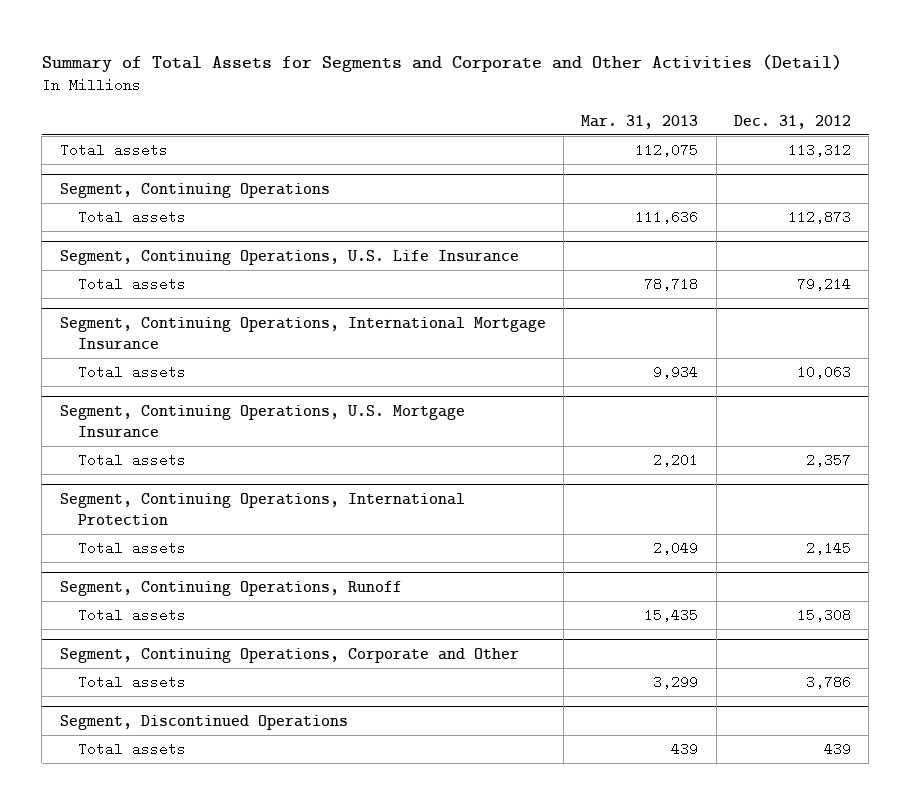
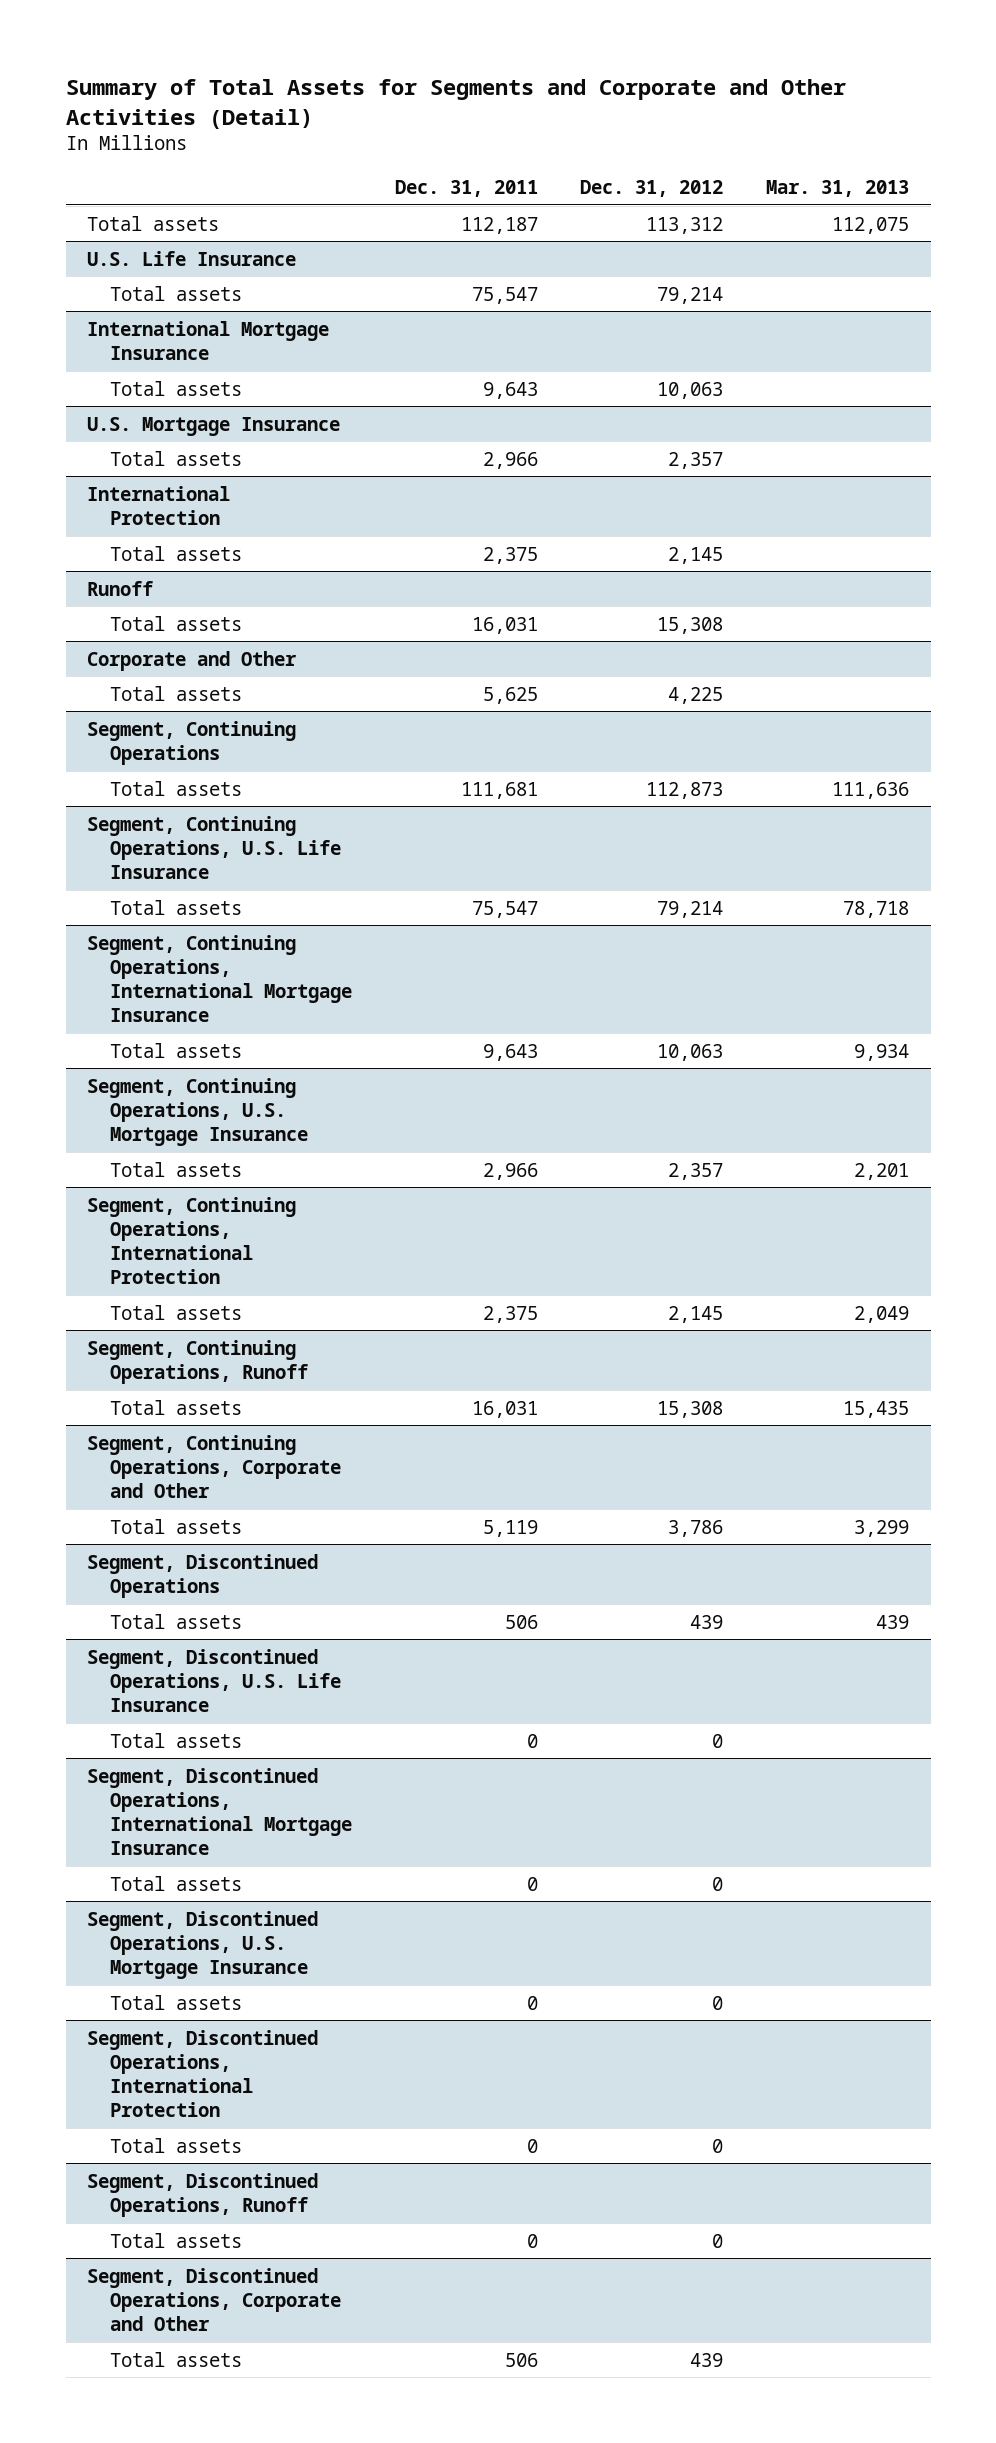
none -> [394,179,538,197] Dec. 31, 2011
none -> [86,250,296,266] U.S. Life Insurance
none -> [109,285,242,301] Total assets
none -> [86,320,329,360] International Mortgage Insurance
none -> [109,380,242,396] Total assets
none -> [86,416,340,436] U.S. Mortgage Insurance
none -> [109,450,242,466] Total assets
none -> [86,485,230,525] International Protection
none -> [109,545,242,561] Total assets
none -> [86,580,154,596] Runoff
none -> [109,615,242,631] Total assets
none -> [86,650,297,671] Corporate and Other
none -> [109,685,242,701] Total assets
none -> [86,1648,341,1712] Segment, Discontinued Operations, U.S. Life Insurance
none -> [109,1732,242,1748] Total assets
none -> [86,1767,352,1855] Segment, Discontinued Operations, International Mortgage Insurance
none -> [109,1875,242,1891] Total assets
none -> [86,1910,318,1979] Segment, Discontinued Operations, U.S. Mortgage Insurance
none -> [109,1994,242,2010] Total assets
none -> [86,2029,318,2117] Segment, Discontinued Operations, International Protection
none -> [109,2137,242,2153] Total assets
none -> [86,2172,318,2217] Segment, Discontinued Operations, Runoff
none -> [109,2232,242,2248] Total assets
none -> [86,2267,341,2331] Segment, Discontinued Operations, Corporate and Other
none -> [109,2351,242,2367] Total assets

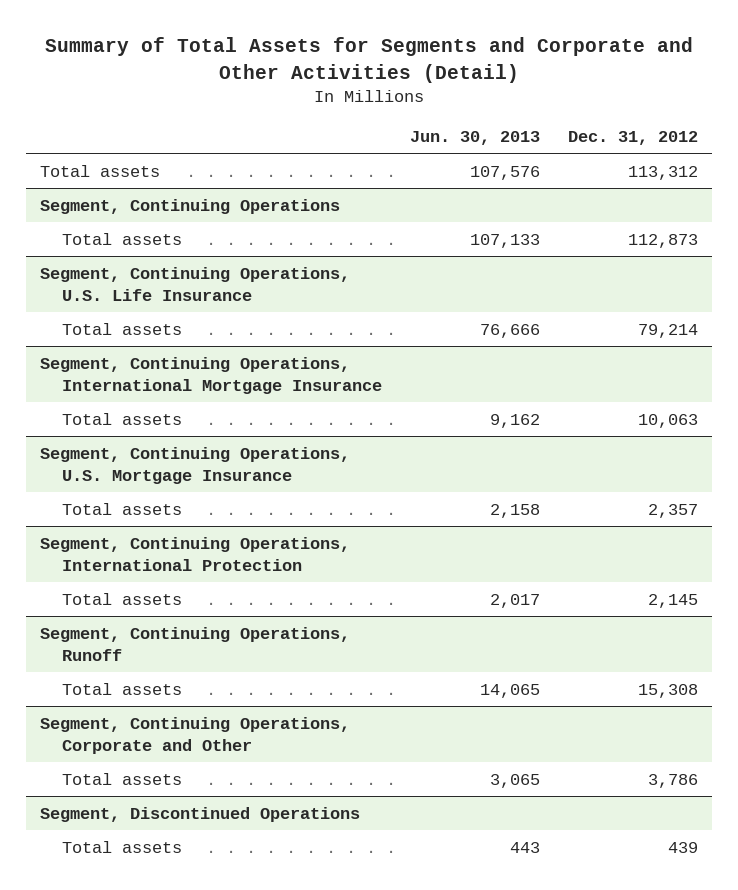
[394,179,538,197] Dec. 31, 2011 -> none
[766,179,910,197] Mar. 31, 2013 -> none
none -> [409,130,540,145] Jun. 30, 2013
[86,250,296,266] U.S. Life Insurance -> none
[109,285,242,301] Total assets -> none
[86,320,329,360] International Mortgage Insurance -> none
[109,380,242,396] Total assets -> none
[86,416,340,436] U.S. Mortgage Insurance -> none
[109,450,242,466] Total assets -> none
[86,485,230,525] International Protection -> none
[109,545,242,561] Total assets -> none
[86,580,154,596] Runoff -> none
[109,615,242,631] Total assets -> none
[86,650,297,671] Corporate and Other -> none
[109,685,242,701] Total assets -> none
[86,1648,341,1712] Segment, Discontinued Operations, U.S. Life Insurance -> none
[109,1732,242,1748] Total assets -> none
[86,1767,352,1855] Segment, Discontinued Operations, International Mortgage Insurance -> none
[109,1875,242,1891] Total assets -> none
[86,1910,318,1979] Segment, Discontinued Operations, U.S. Mortgage Insurance -> none
[109,1994,242,2010] Total assets -> none
[86,2029,318,2117] Segment, Discontinued Operations, International Protection -> none
[109,2137,242,2153] Total assets -> none
[86,2172,318,2217] Segment, Discontinued Operations, Runoff -> none
[109,2232,242,2248] Total assets -> none
[86,2267,341,2331] Segment, Discontinued Operations, Corporate and Other -> none
[109,2351,242,2367] Total assets -> none

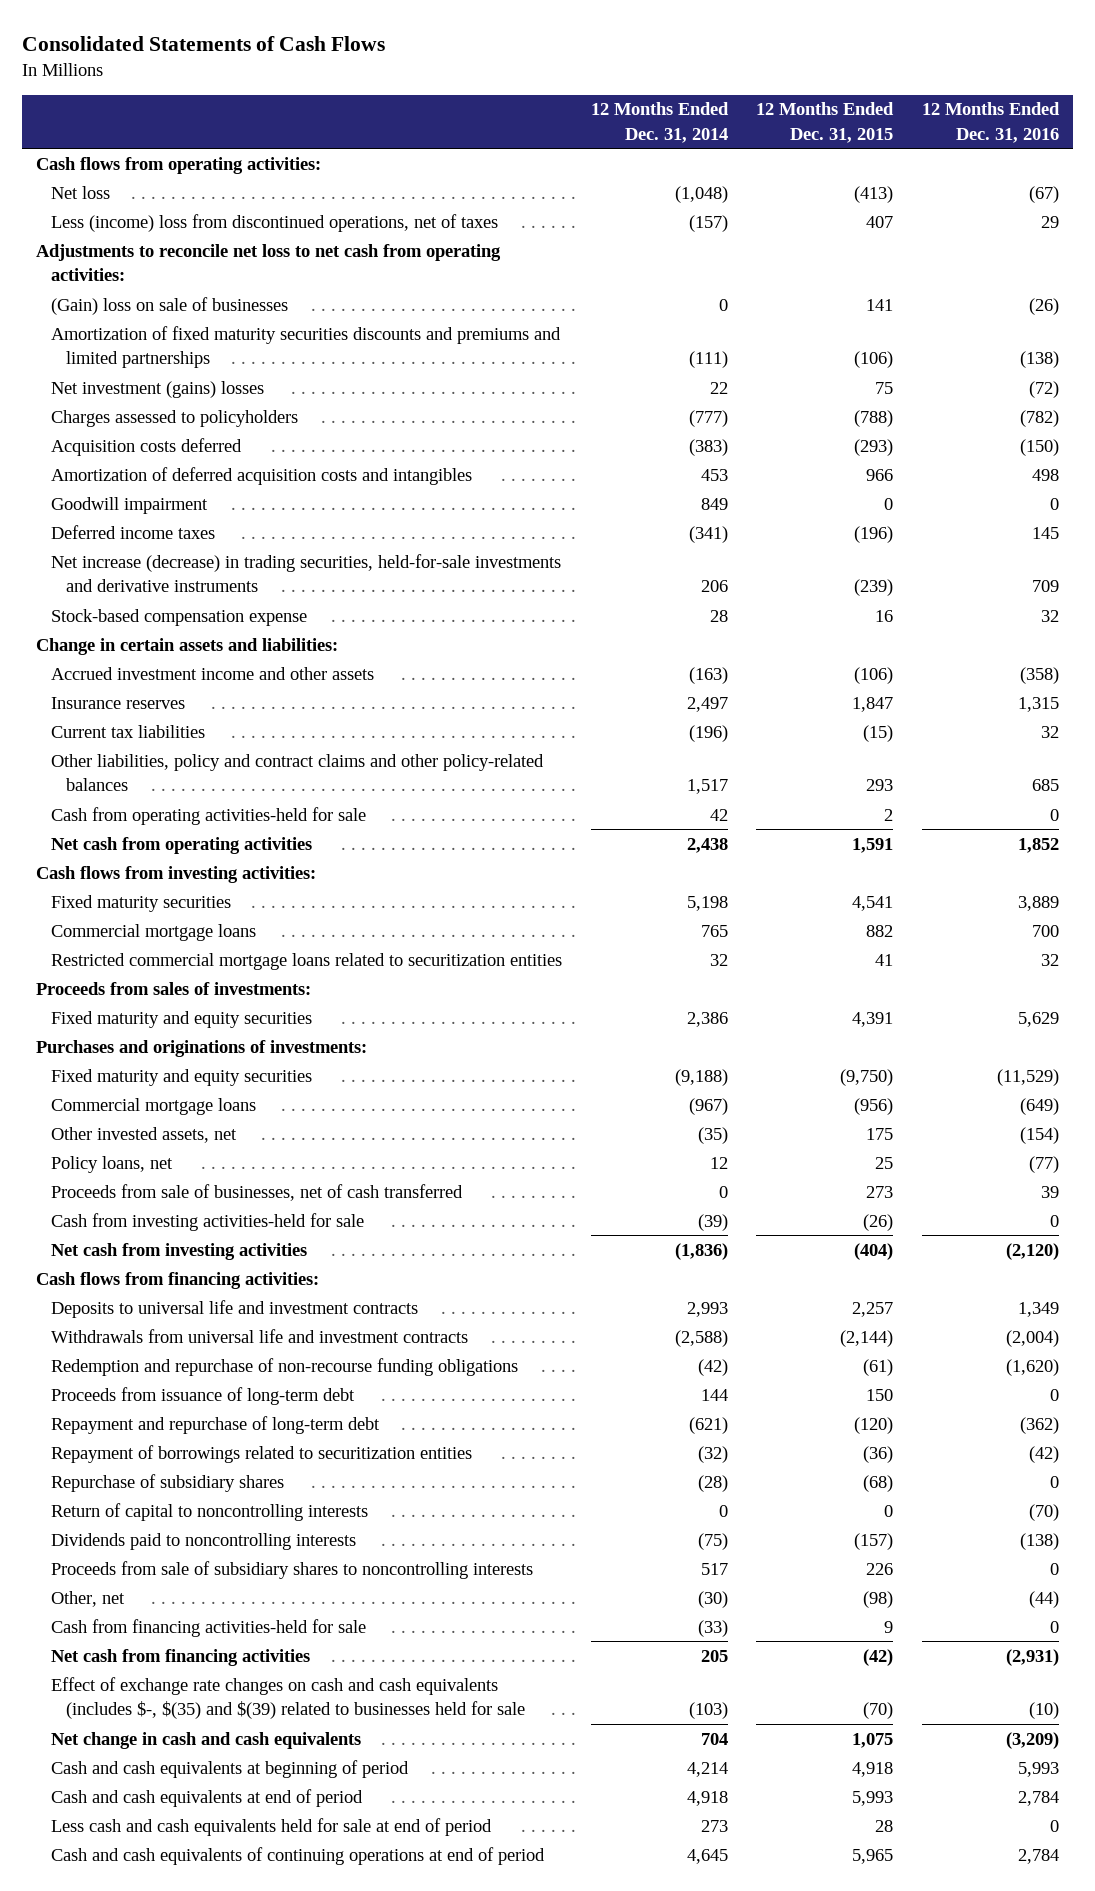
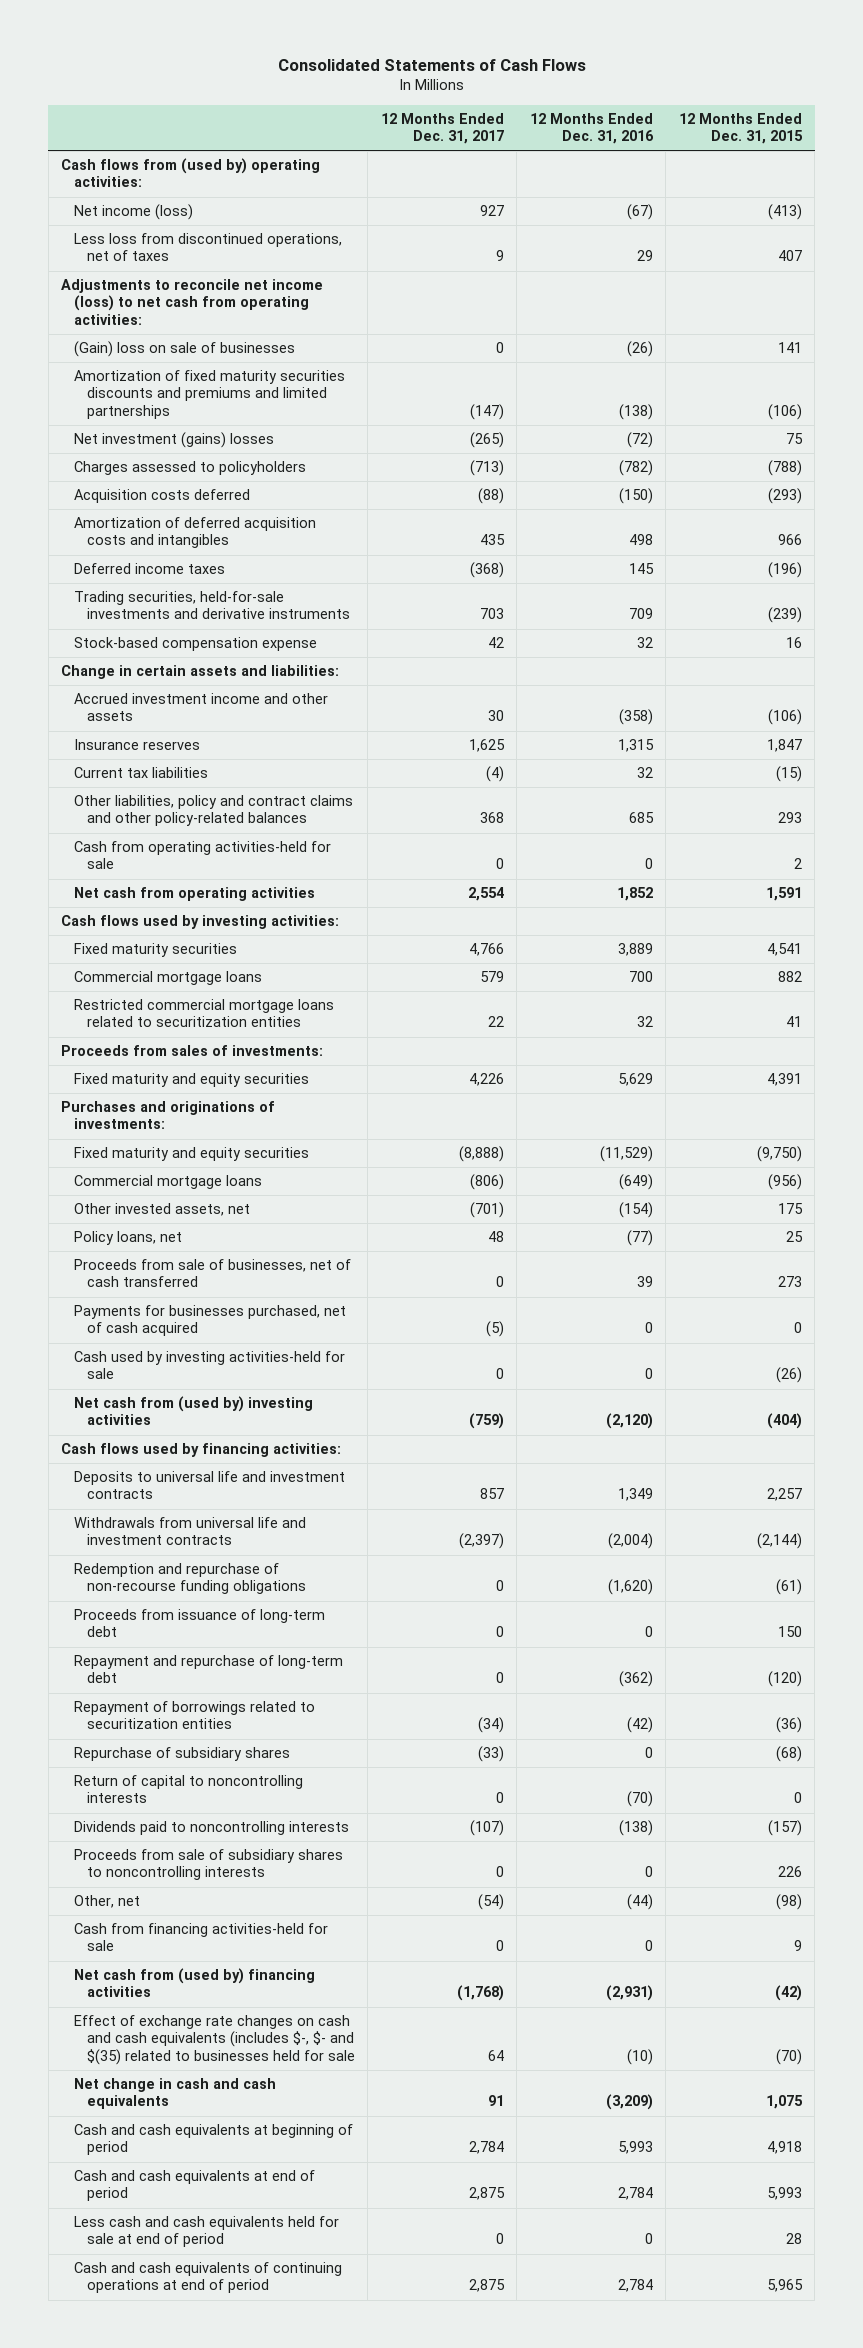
[590,102,729,143] 12 Months Ended Dec. 31, 2014 -> none
none -> [380,113,504,145] 12 Months Ended Dec. 31, 2017
[35,156,321,174] Cash flows from operating activities: -> [61,158,321,188] Cash flows from (used by) operating activities:
[51,185,111,199] Net loss -> [74,204,194,221] Net income (loss)
[51,213,499,232] Less (income) loss from discontinued operations, net of taxes -> [74,233,343,262] Less loss from discontinued operations, net of taxes
[35,243,501,281] Adjustments to reconcile net loss to net cash from operating activities: -> [61,279,324,325] Adjustments to reconcile net income (loss) to net cash from operating activities:
[51,496,209,514] Goodwill impairment -> none
[51,553,562,592] Net increase (decrease) in trading securities, held-for-sale investments and derivative instruments -> [74,591,350,620] Trading securities, held-for-sale investments and derivative instruments
[35,865,316,883] Cash flows from investing activities: -> [61,915,340,930] Cash flows used by investing activities:
none -> [74,1305,347,1337] Payments for businesses purchased, net of cash acquired
[51,1212,365,1231] Cash from investing activities-held for sale -> [74,1351,346,1380] Cash used by investing activities-held for sale
[51,1242,308,1260] Net cash from investing activities -> [74,1396,314,1426] Net cash from (used by) investing activities
[35,1271,319,1289] Cash flows from financing activities: -> [61,1443,342,1458] Cash flows used by financing activities:
[51,1648,311,1666] Net cash from financing activities -> [74,1968,316,1998] Net cash from (used by) financing activities
[51,1676,526,1719] Effect of exchange rate changes on cash and cash equivalents (includes $-, $(35) and $(39) related to businesses held for sale -> [74,2015,355,2065] Effect of exchange rate changes on cash and cash equivalents (includes $-, $- and $(35) related to businesses held for sale

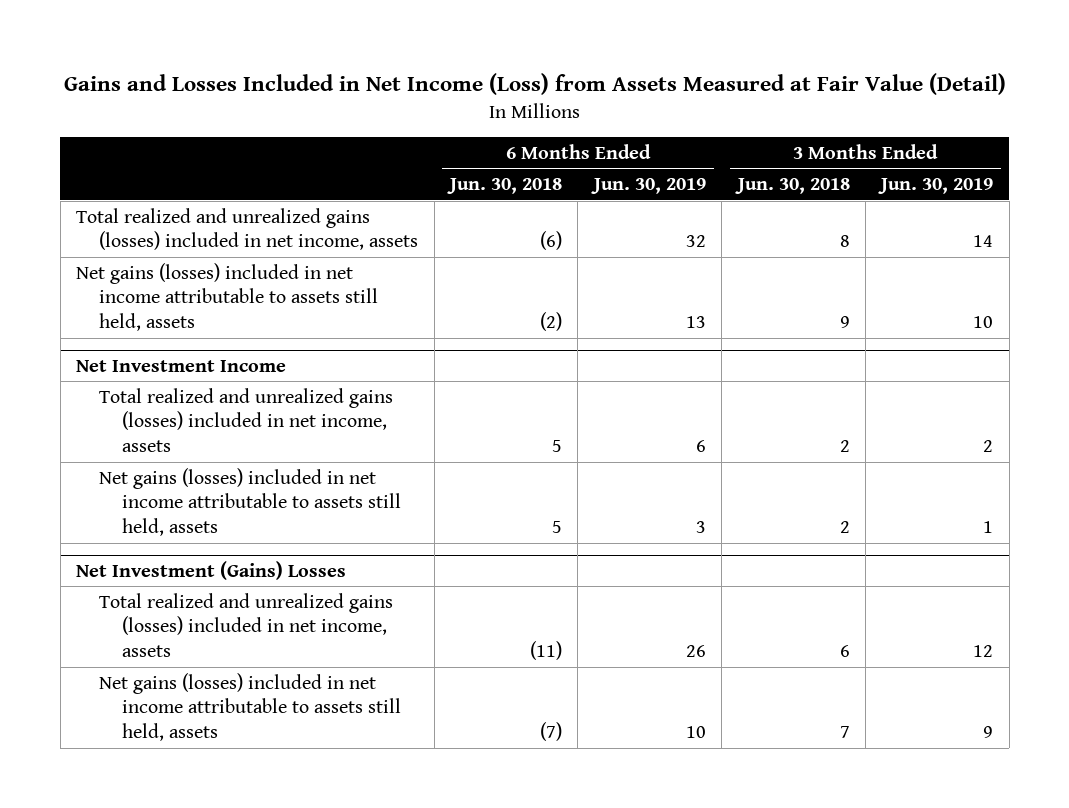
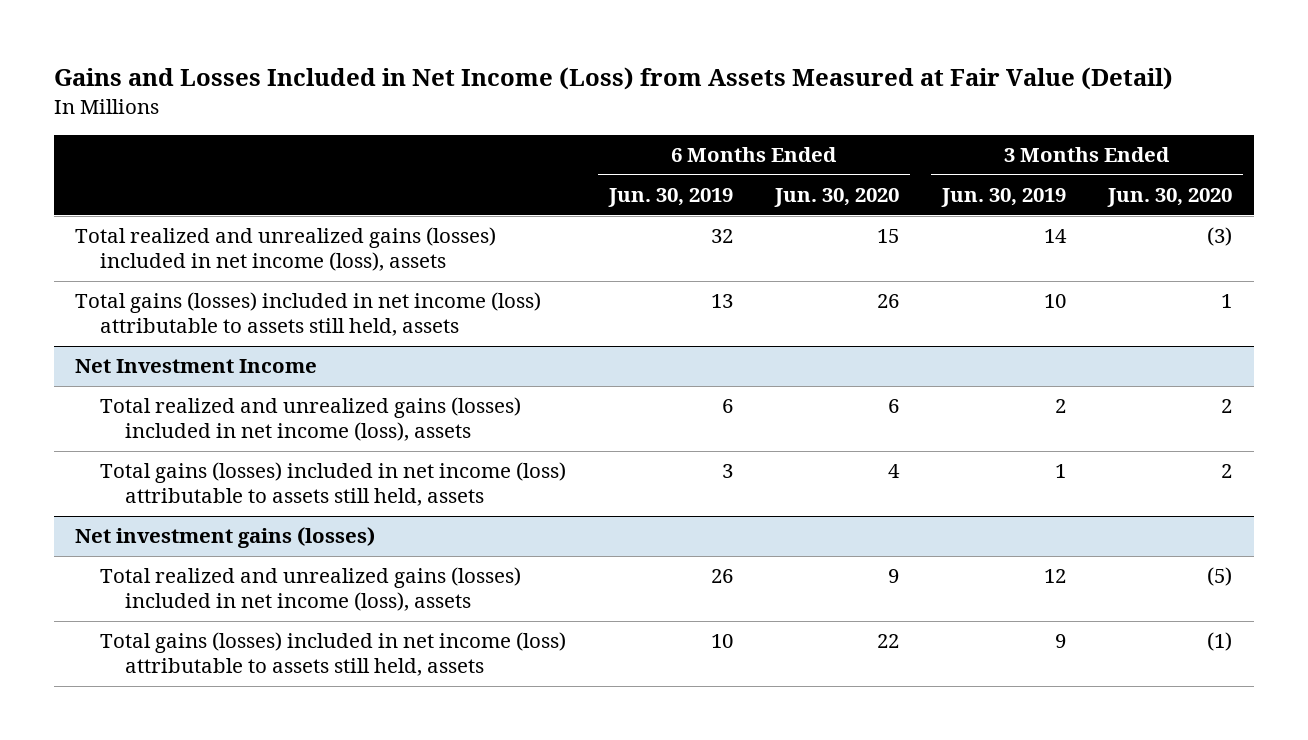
[446,178,562,195] Jun. 30, 2018 -> none
[734,178,850,195] Jun. 30, 2018 -> none
none -> [774,188,900,208] Jun. 30, 2020
none -> [1107,188,1233,208] Jun. 30, 2020
[76,207,419,251] Total realized and unrealized gains (losses) included in net income, assets -> [75,227,497,272] Total realized and unrealized gains (losses) included in net income (loss), assets
[76,262,379,332] Net gains (losses) included in net income attributable to assets still held, assets -> [75,292,542,337] Total gains (losses) included in net income (loss) attributable to assets still held, assets
[99,387,394,453] Total realized and unrealized gains (losses) included in net income, assets -> [99,397,521,442] Total realized and unrealized gains (losses) included in net income (loss), assets
[99,467,402,537] Net gains (losses) included in net income attributable to assets still held, assets -> [99,462,566,507] Total gains (losses) included in net income (loss) attributable to assets still held, assets
[76,561,347,581] Net Investment (Gains) Losses -> [75,527,376,549] Net investment gains (losses)
[99,592,394,658] Total realized and unrealized gains (losses) included in net income, assets -> [99,567,521,612] Total realized and unrealized gains (losses) included in net income (loss), assets
[99,672,402,742] Net gains (losses) included in net income attributable to assets still held, assets -> [99,632,566,677] Total gains (losses) included in net income (loss) attributable to assets still held, assets

